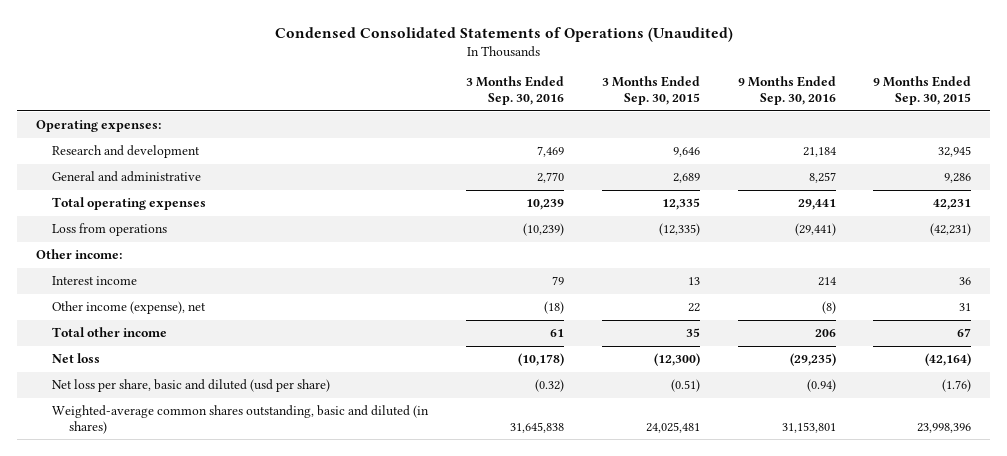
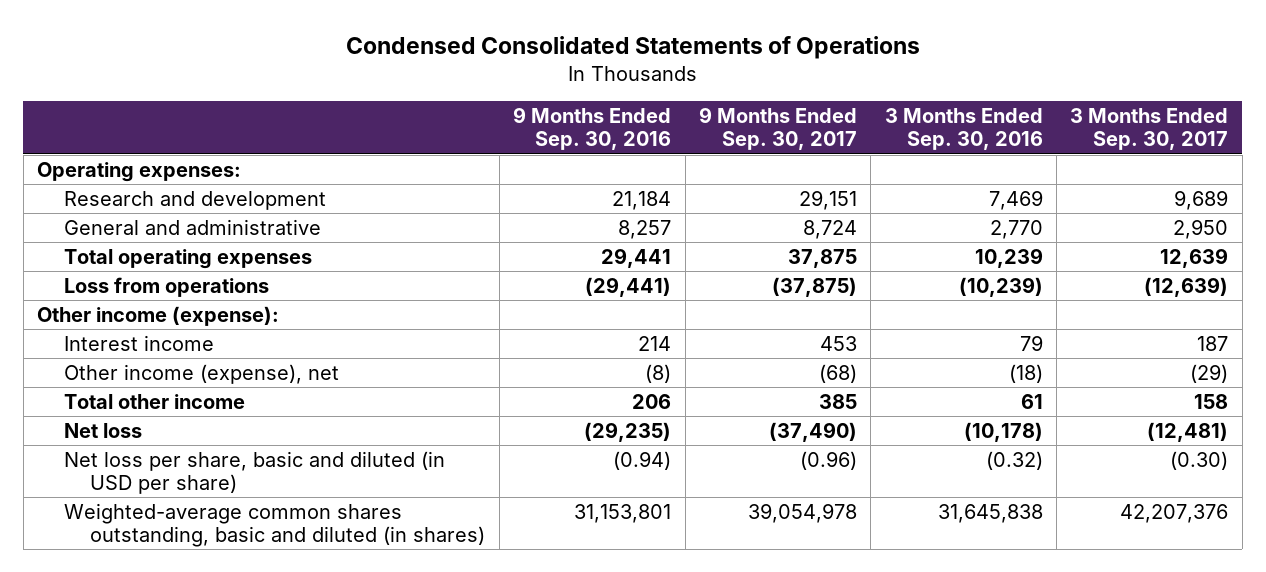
[274,26,733,42] Condensed Consolidated Statements of Operations (Unaudited) -> [345,36,920,60] Condensed Consolidated Statements of Operations
[601,76,700,106] 3 Months Ended Sep. 30, 2015 -> none
[873,76,972,106] 9 Months Ended Sep. 30, 2015 -> none
none -> [698,107,857,151] 9 Months Ended Sep. 30, 2017
none -> [1070,108,1229,151] 3 Months Ended Sep. 30, 2017
[35,249,122,260] Other income: -> [37,305,280,326] Other income (expense):
[52,379,331,393] Net loss per share, basic and diluted (usd per share) -> [63,450,445,495] Net loss per share, basic and diluted (in USD per share)

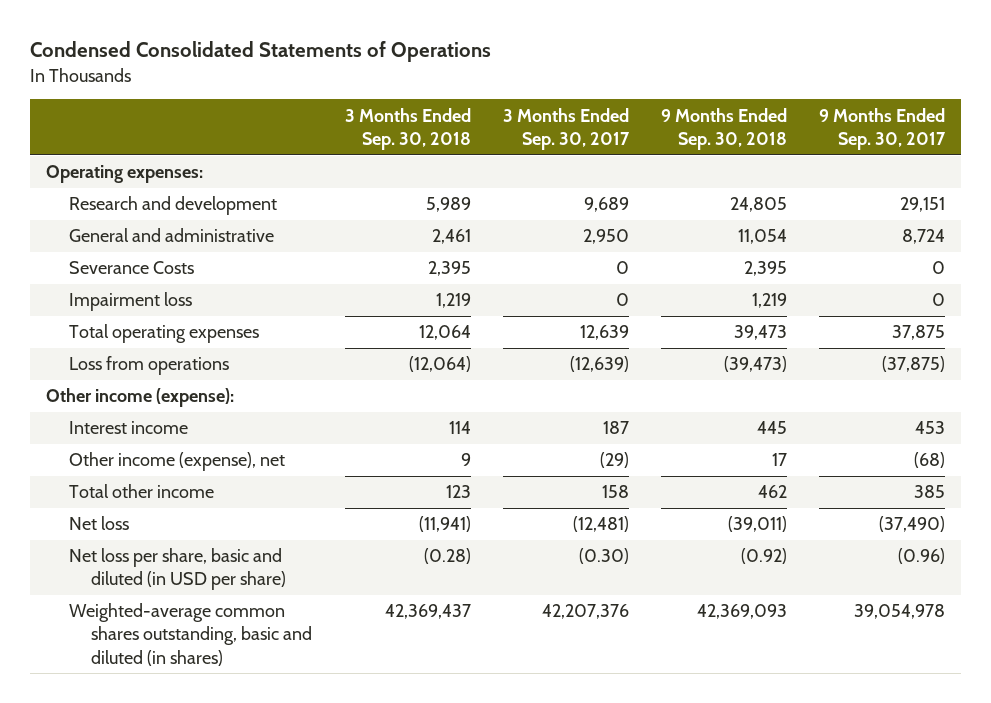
[513,107,672,151] 9 Months Ended Sep. 30, 2016 -> none
[884,108,1043,151] 3 Months Ended Sep. 30, 2016 -> none
none -> [344,107,471,150] 3 Months Ended Sep. 30, 2018
none -> [660,107,787,150] 9 Months Ended Sep. 30, 2018
none -> [68,261,194,275] Severance Costs
none -> [68,292,192,312] Impairment loss

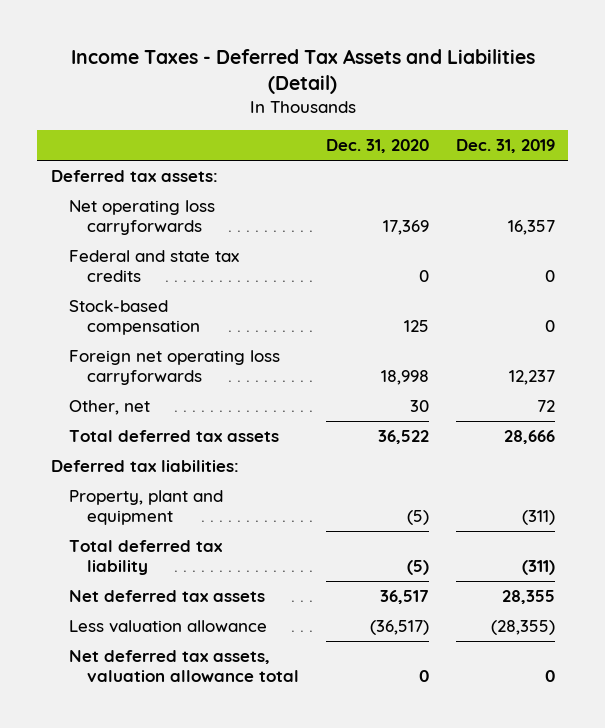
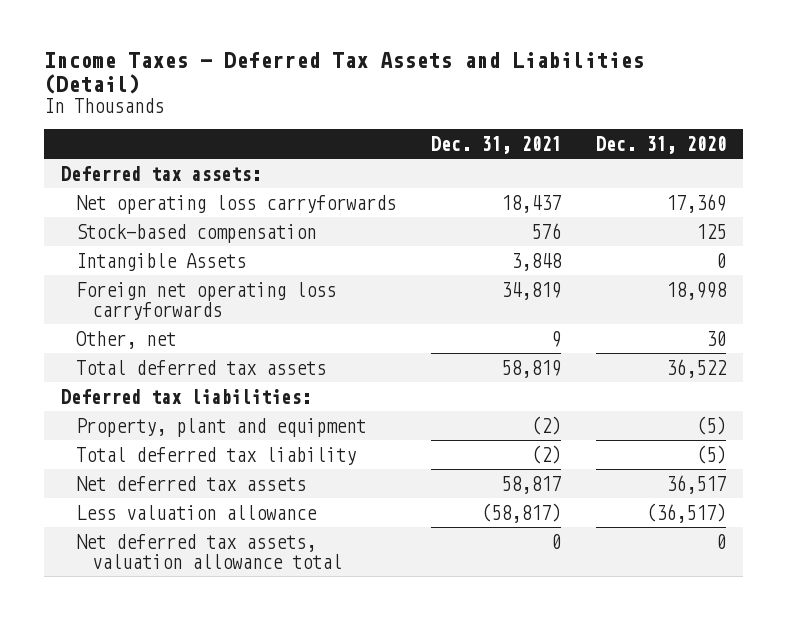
[455,139,555,154] Dec. 31, 2019 -> none
none -> [431,135,562,154] Dec. 31, 2021
[68,250,239,283] Federal and state tax credits -> none
none -> [76,252,247,271] Intangible Assets

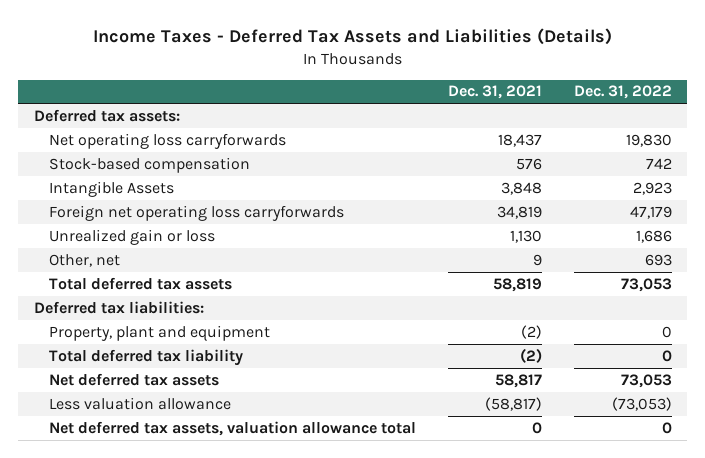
[43,51,644,95] Income Taxes - Deferred Tax Assets and Liabilities (Detail) -> [92,28,612,46] Income Taxes - Deferred Tax Assets and Liabilities (Details)
[595,135,726,154] Dec. 31, 2020 -> none
none -> [573,85,672,100] Dec. 31, 2022
none -> [48,228,215,245] Unrealized gain or loss

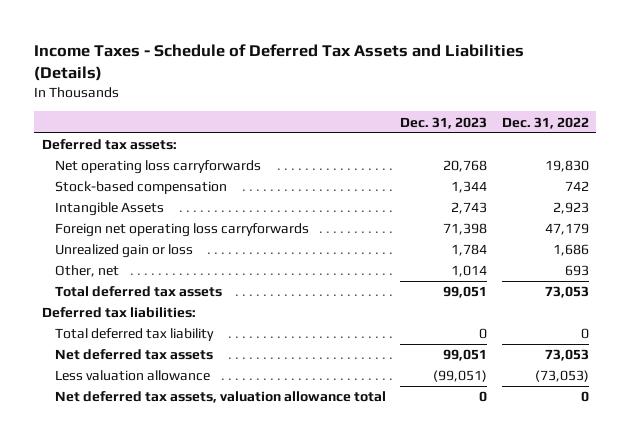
[92,28,612,46] Income Taxes - Deferred Tax Assets and Liabilities (Details) -> [34,44,525,82] Income Taxes - Schedule of Deferred Tax Assets and Liabilities (Details)
[447,85,542,100] Dec. 31, 2021 -> none
none -> [400,116,488,129] Dec. 31, 2023
[48,324,270,341] Property, plant and equipment -> none

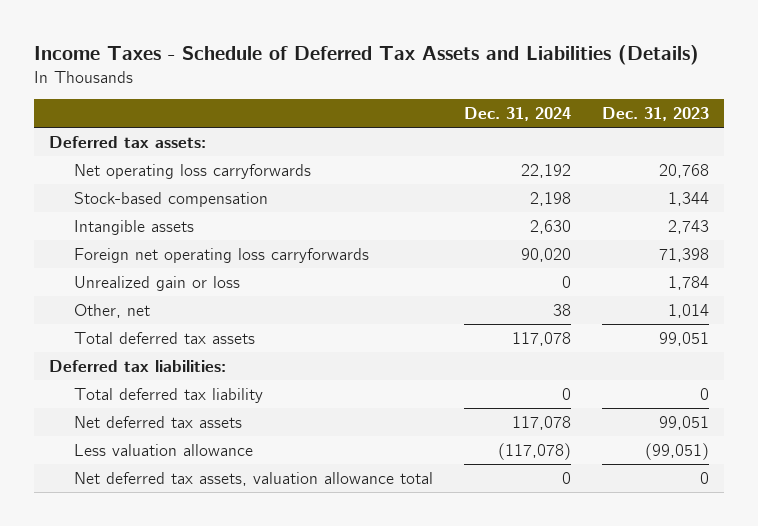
[501,116,589,129] Dec. 31, 2022 -> none
none -> [463,107,571,122] Dec. 31, 2024
[54,202,164,217] Intangible Assets -> [73,219,194,235] Intangible assets

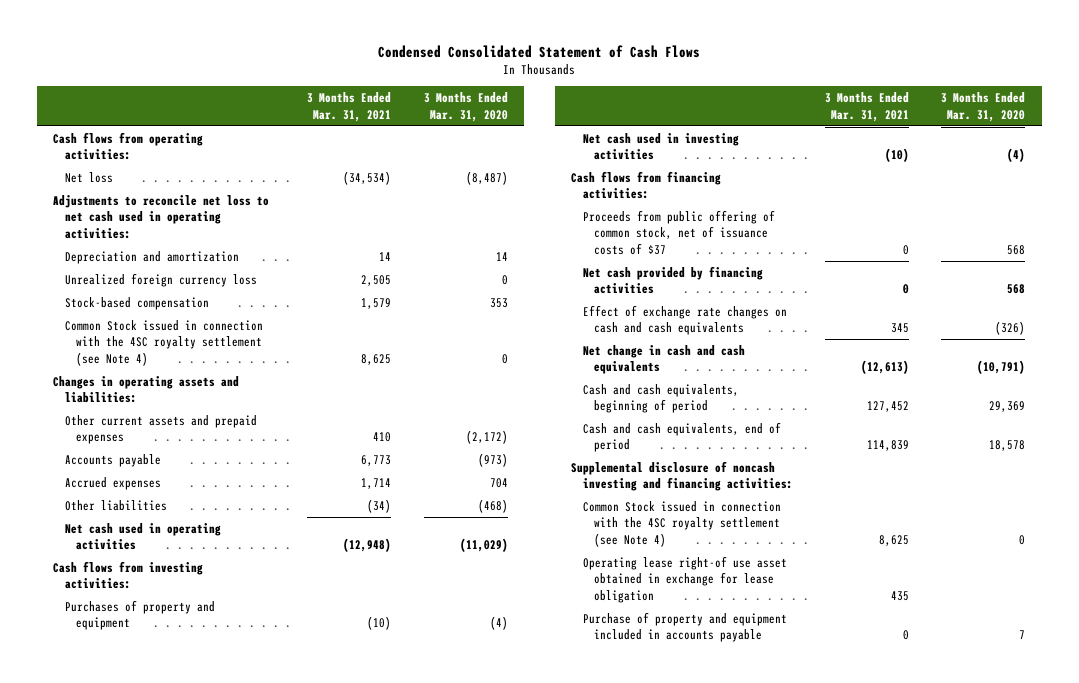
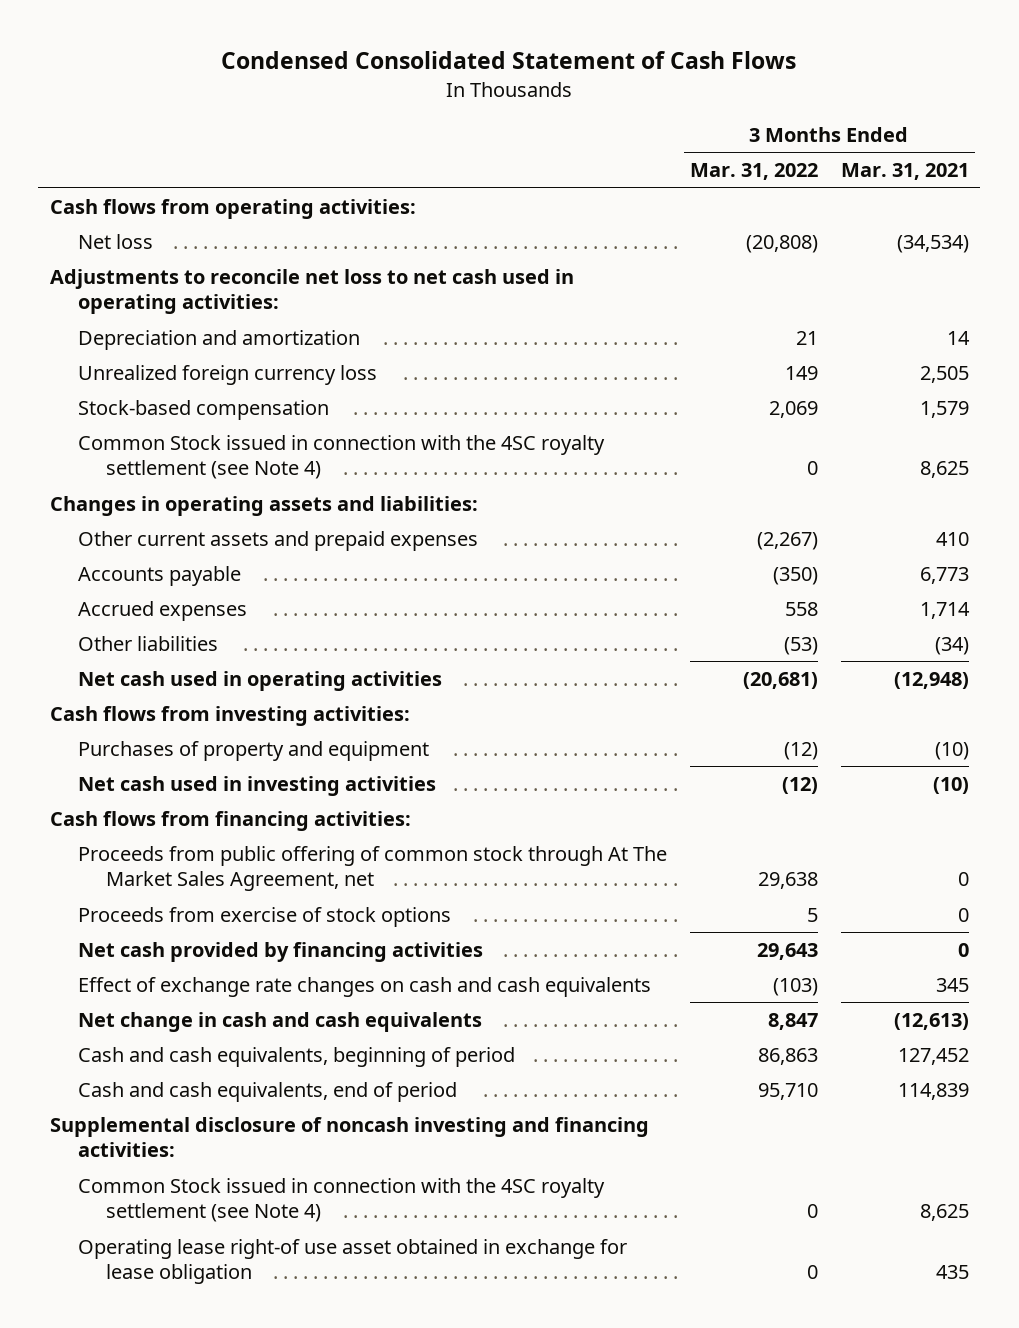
[423,92,508,122] 3 Months Ended Mar. 31, 2020 -> none
none -> [689,163,818,181] Mar. 31, 2022
[582,209,775,255] Proceeds from public offering of common stock, net of issuance costs of $37 -> none
none -> [77,845,667,892] Proceeds from public offering of common stock through At The Market Sales Agreement, net
none -> [77,906,451,927] Proceeds from exercise of stock options
[582,611,787,643] Purchase of property and equipment included in accounts payable -> none

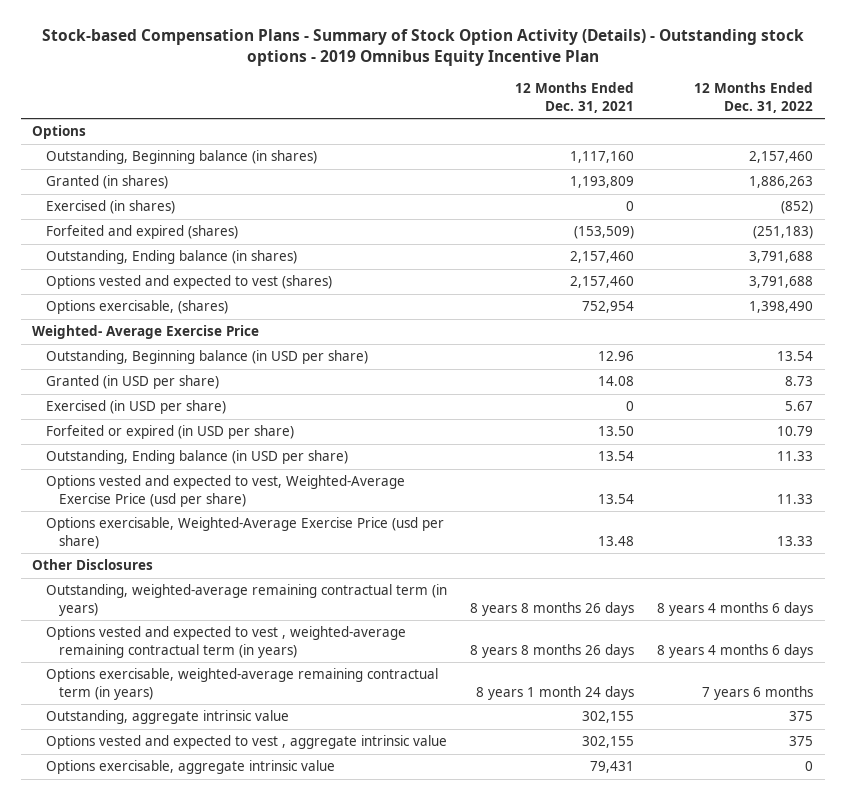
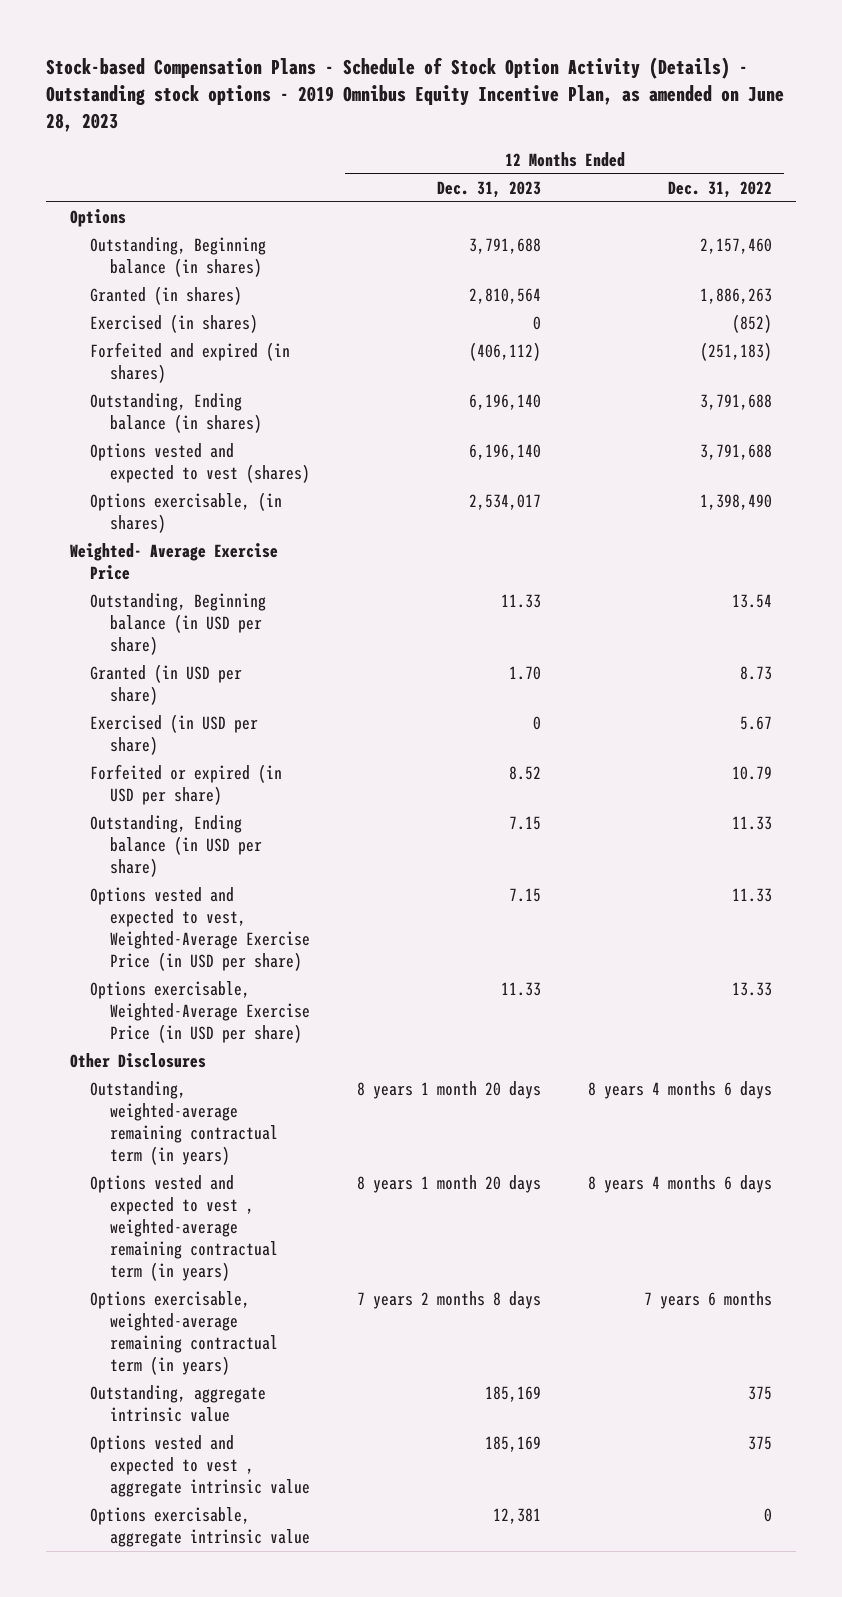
[41,29,804,67] Stock-based Compensation Plans - Summary of Stock Option Activity (Details) - Outstanding stock options - 2019 Omnibus Equity Incentive Plan -> [46,56,785,133] Stock-based Compensation Plans - Schedule of Stock Option Activity (Details) - Outstanding stock options - 2019 Omnibus Equity Incentive Plan, as amended on June 28, 2023
[514,82,634,113] 12 Months Ended Dec. 31, 2021 -> none
none -> [437,180,542,198] Dec. 31, 2023
[45,225,238,240] Forfeited and expired (shares) -> [90,342,291,384] Forfeited and expired (in shares)
[45,300,228,315] Options exercisable, (shares) -> [90,492,283,534] Options exercisable, (in shares)
[45,475,405,507] Options vested and expected to vest, Weighted-Average Exercise Price (usd per share) -> [90,887,311,972] Options vested and expected to vest, Weighted-Average Exercise Price (in USD per share)
[45,517,444,549] Options exercisable, Weighted-Average Exercise Price (usd per share) -> [90,981,311,1044] Options exercisable, Weighted-Average Exercise Price (in USD per share)

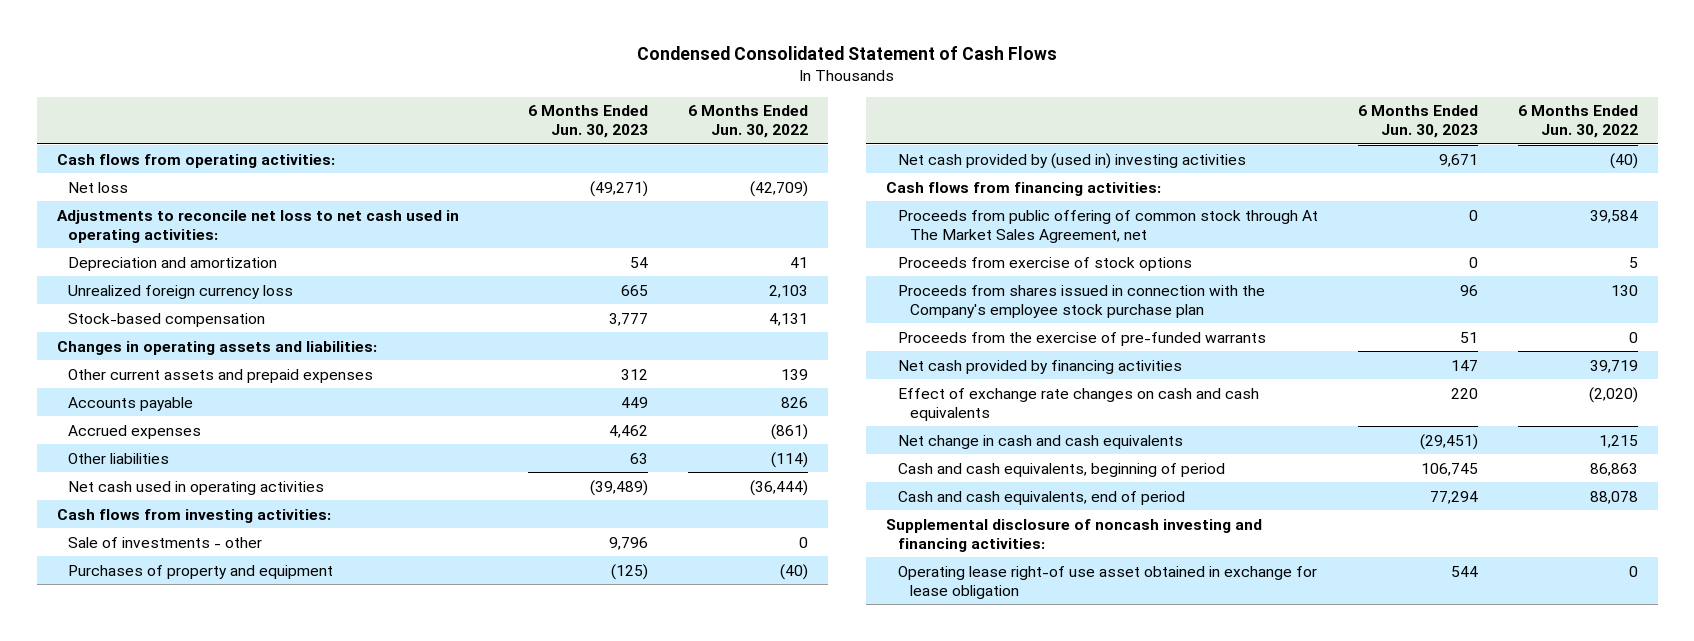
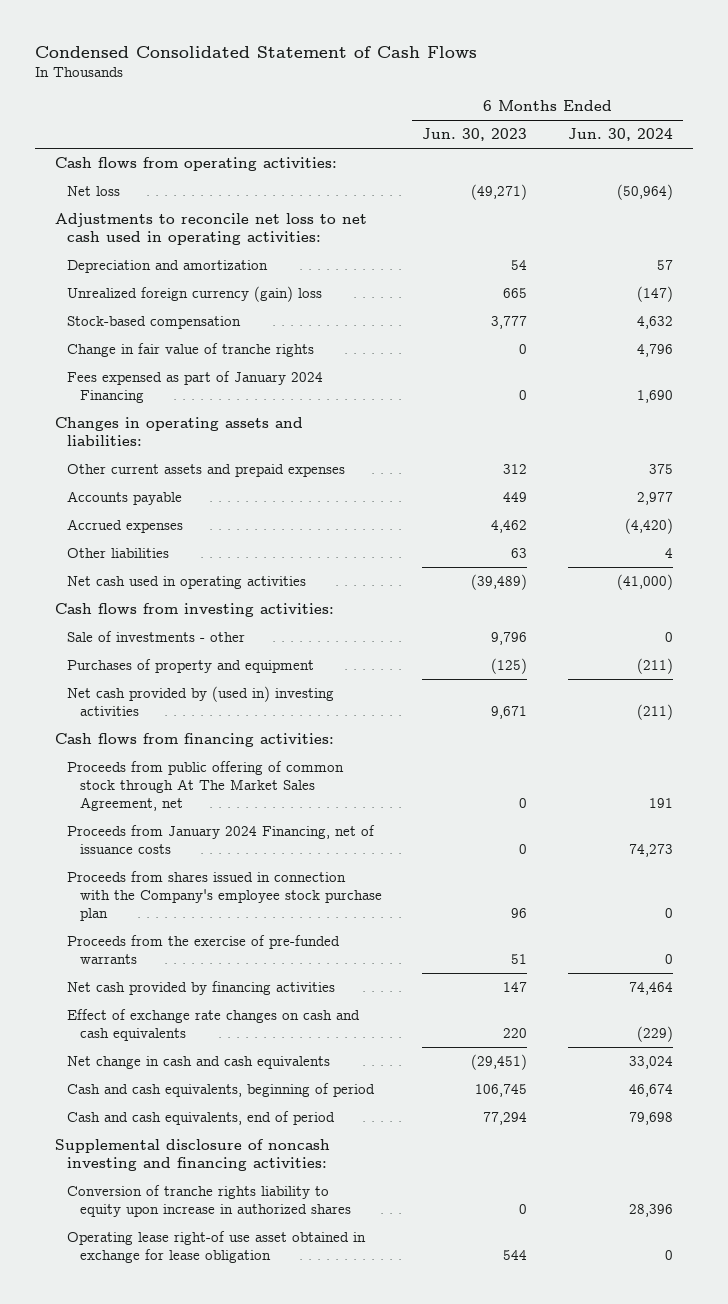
[687,105,808,139] 6 Months Ended Jun. 30, 2022 -> none
none -> [568,128,674,142] Jun. 30, 2024
[68,284,294,299] Unrealized foreign currency loss -> [67,286,323,303] Unrealized foreign currency (gain) loss
none -> [67,343,315,358] Change in fair value of tranche rights
none -> [67,371,324,403] Fees expensed as part of January 2024 Financing
[897,256,1192,271] Proceeds from exercise of stock options -> none
none -> [67,825,376,854] Proceeds from January 2024 Financing, net of issuance costs
none -> [67,1185,351,1217] Conversion of tranche rights liability to equity upon increase in authorized shares

